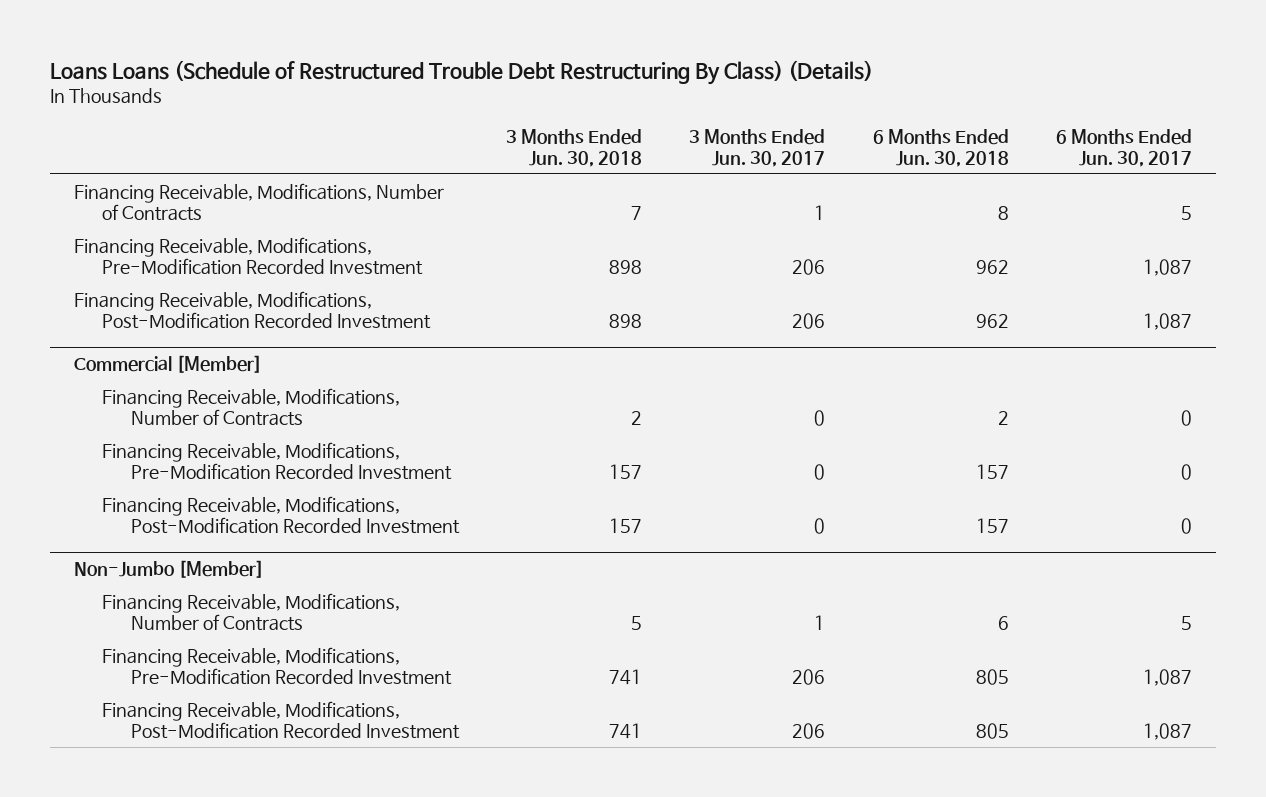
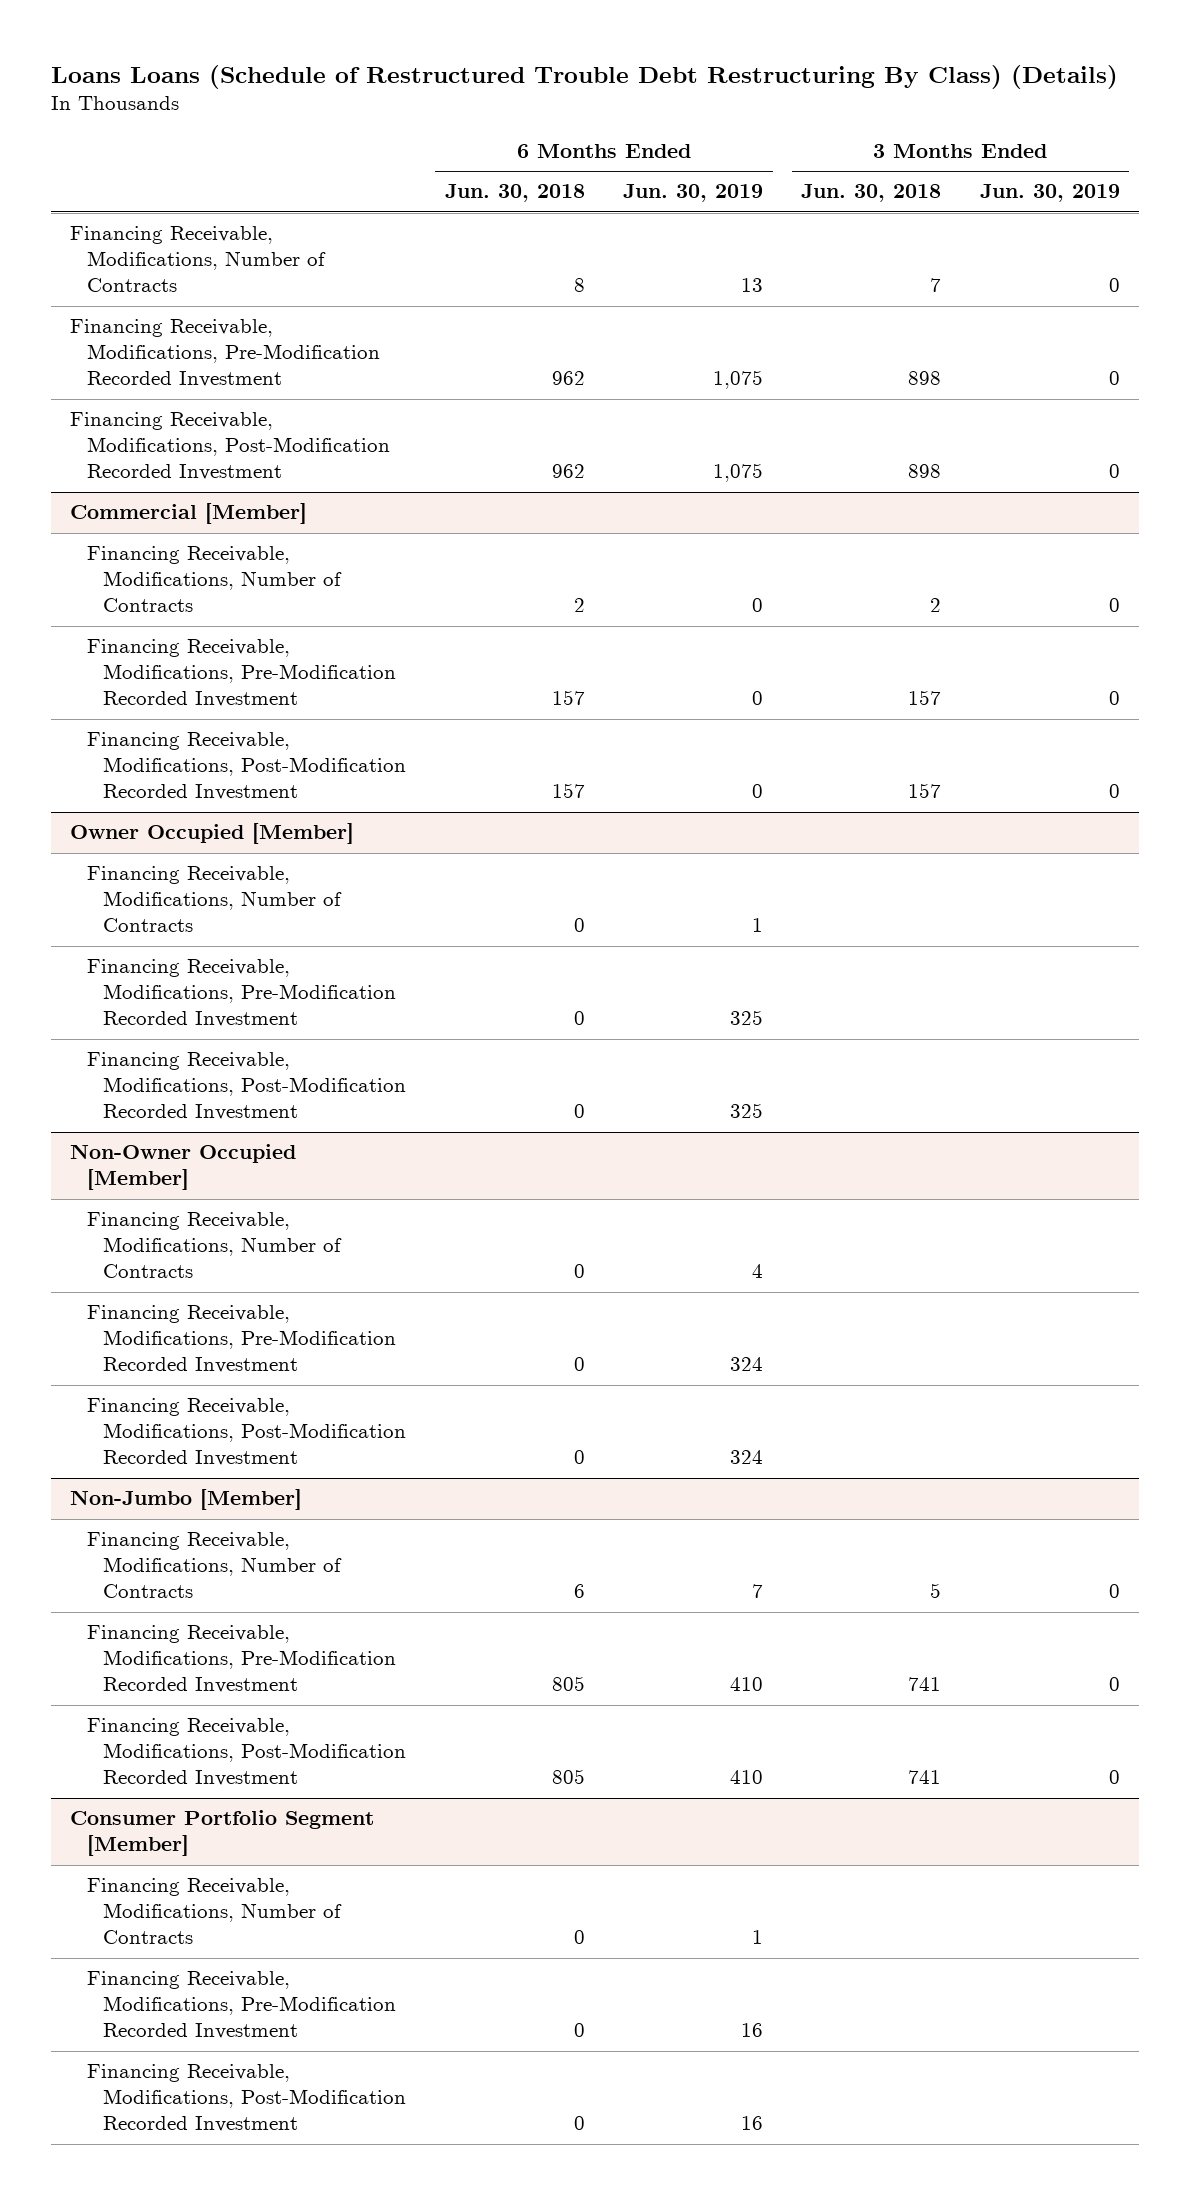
[689,128,826,168] 3 Months Ended Jun. 30, 2017 -> none
[1055,128,1192,168] 6 Months Ended Jun. 30, 2017 -> none
none -> [622,184,763,203] Jun. 30, 2019
none -> [979,184,1120,203] Jun. 30, 2019
none -> [70,823,355,845] Owner Occupied [Member]
none -> [86,866,343,933] Financing Receivable, Modifications, Number of Contracts
none -> [86,959,397,1028] Financing Receivable, Modifications, Pre-Modification Recorded Investment
none -> [86,1052,407,1121] Financing Receivable, Modifications, Post-Modification Recorded Investment
none -> [70,1144,297,1191] Non-Owner Occupied [Member]
none -> [86,1212,343,1279] Financing Receivable, Modifications, Number of Contracts
none -> [86,1305,397,1374] Financing Receivable, Modifications, Pre-Modification Recorded Investment
none -> [86,1398,407,1467] Financing Receivable, Modifications, Post-Modification Recorded Investment
none -> [70,1810,375,1857] Consumer Portfolio Segment [Member]
none -> [86,1878,343,1945] Financing Receivable, Modifications, Number of Contracts
none -> [86,1971,397,2040] Financing Receivable, Modifications, Pre-Modification Recorded Investment
none -> [86,2064,407,2133] Financing Receivable, Modifications, Post-Modification Recorded Investment

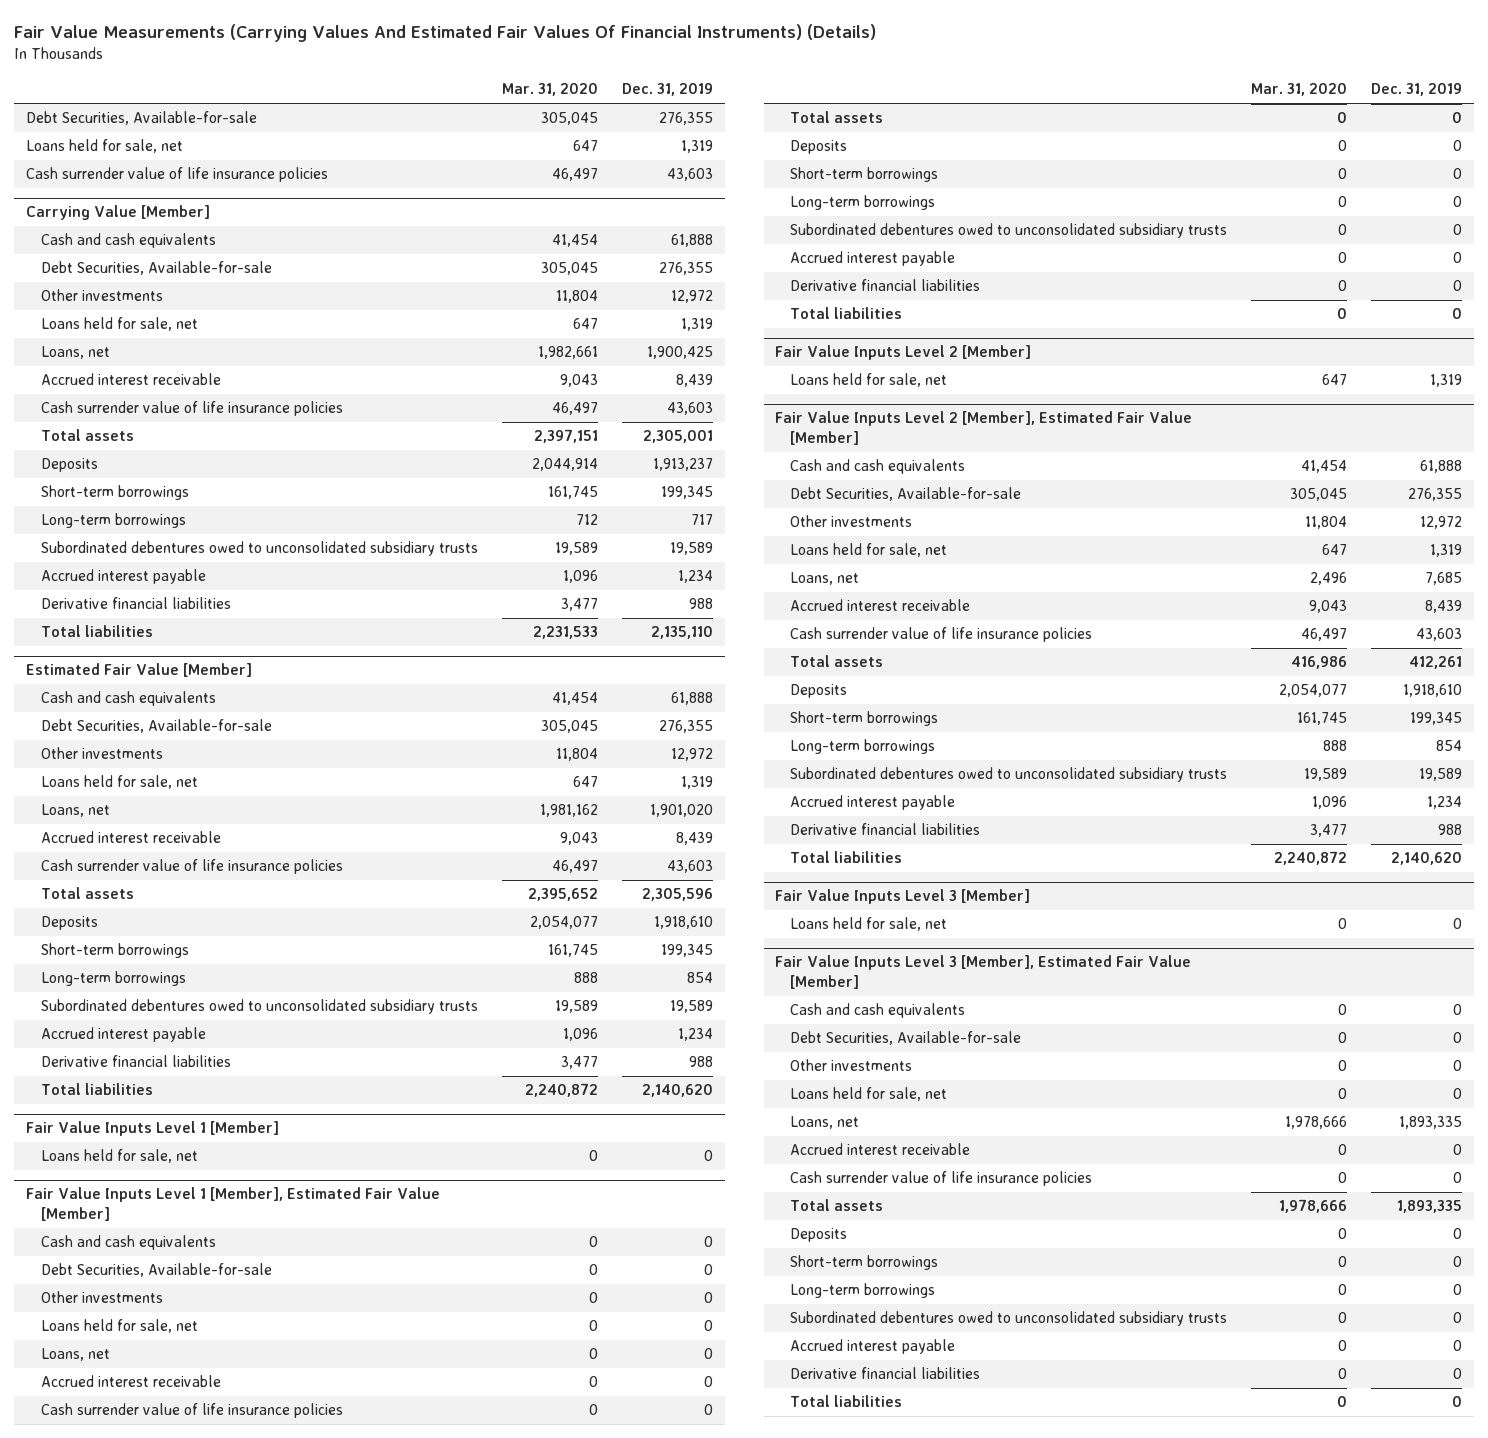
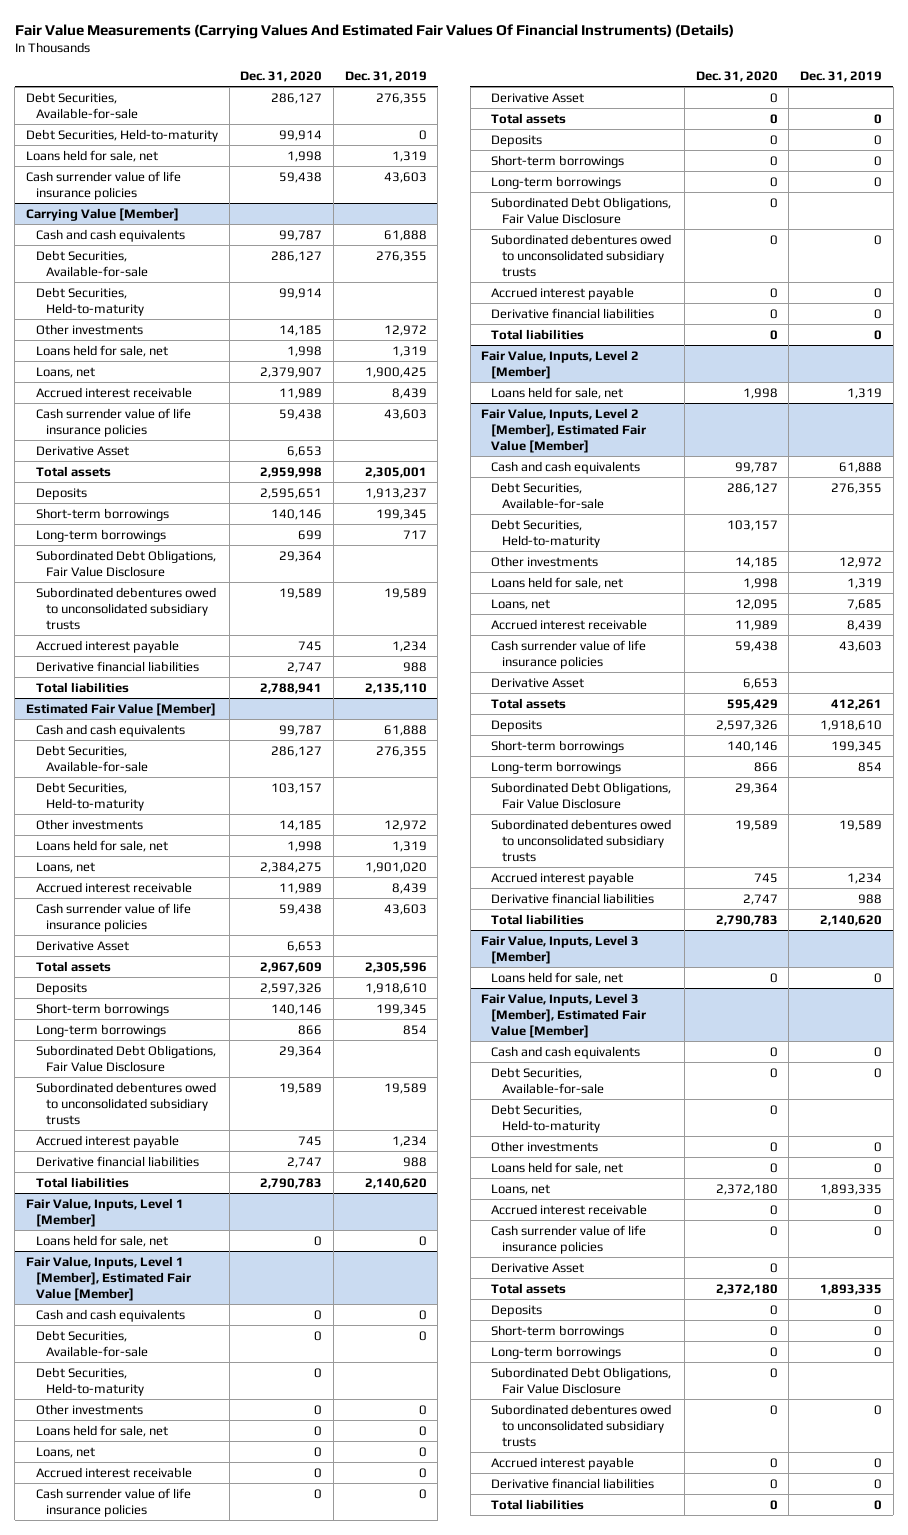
[501,83,598,97] Mar. 31, 2020 -> none
none -> [240,70,323,82] Dec. 31, 2020
none -> [25,128,218,142] Debt Securities, Held-to-maturity
none -> [36,286,145,316] Debt Securities, Held-to-maturity
none -> [36,445,130,456] Derivative Asset
none -> [36,549,217,577] Subordinated Debt Obligations, Fair Value Disclosure
none -> [36,781,145,811] Debt Securities, Held-to-maturity
none -> [36,940,130,951] Derivative Asset
none -> [36,1044,217,1072] Subordinated Debt Obligations, Fair Value Disclosure
[26,1121,280,1137] Fair Value Inputs Level 1 [Member] -> [25,1197,184,1227] Fair Value, Inputs, Level 1 [Member]
[26,1187,441,1222] Fair Value Inputs Level 1 [Member], Estimated Fair Value [Member] -> [25,1255,192,1302] Fair Value, Inputs, Level 1 [Member], Estimated Fair Value [Member]
none -> [36,1366,145,1396] Debt Securities, Held-to-maturity
none -> [491,92,585,103] Derivative Asset
none -> [491,196,672,224] Subordinated Debt Obligations, Fair Value Disclosure
[775,345,1032,361] Fair Value Inputs Level 2 [Member] -> [481,349,640,379] Fair Value, Inputs, Level 2 [Member]
[775,411,1193,446] Fair Value Inputs Level 2 [Member], Estimated Fair Value [Member] -> [481,407,647,454] Fair Value, Inputs, Level 2 [Member], Estimated Fair Value [Member]
none -> [491,518,600,548] Debt Securities, Held-to-maturity
none -> [491,677,585,688] Derivative Asset
none -> [491,781,672,809] Subordinated Debt Obligations, Fair Value Disclosure
[775,889,1031,905] Fair Value Inputs Level 3 [Member] -> [481,934,640,964] Fair Value, Inputs, Level 3 [Member]
[775,955,1192,990] Fair Value Inputs Level 3 [Member], Estimated Fair Value [Member] -> [481,992,647,1039] Fair Value, Inputs, Level 3 [Member], Estimated Fair Value [Member]
none -> [491,1103,600,1133] Debt Securities, Held-to-maturity
none -> [491,1262,585,1273] Derivative Asset
none -> [491,1366,672,1394] Subordinated Debt Obligations, Fair Value Disclosure

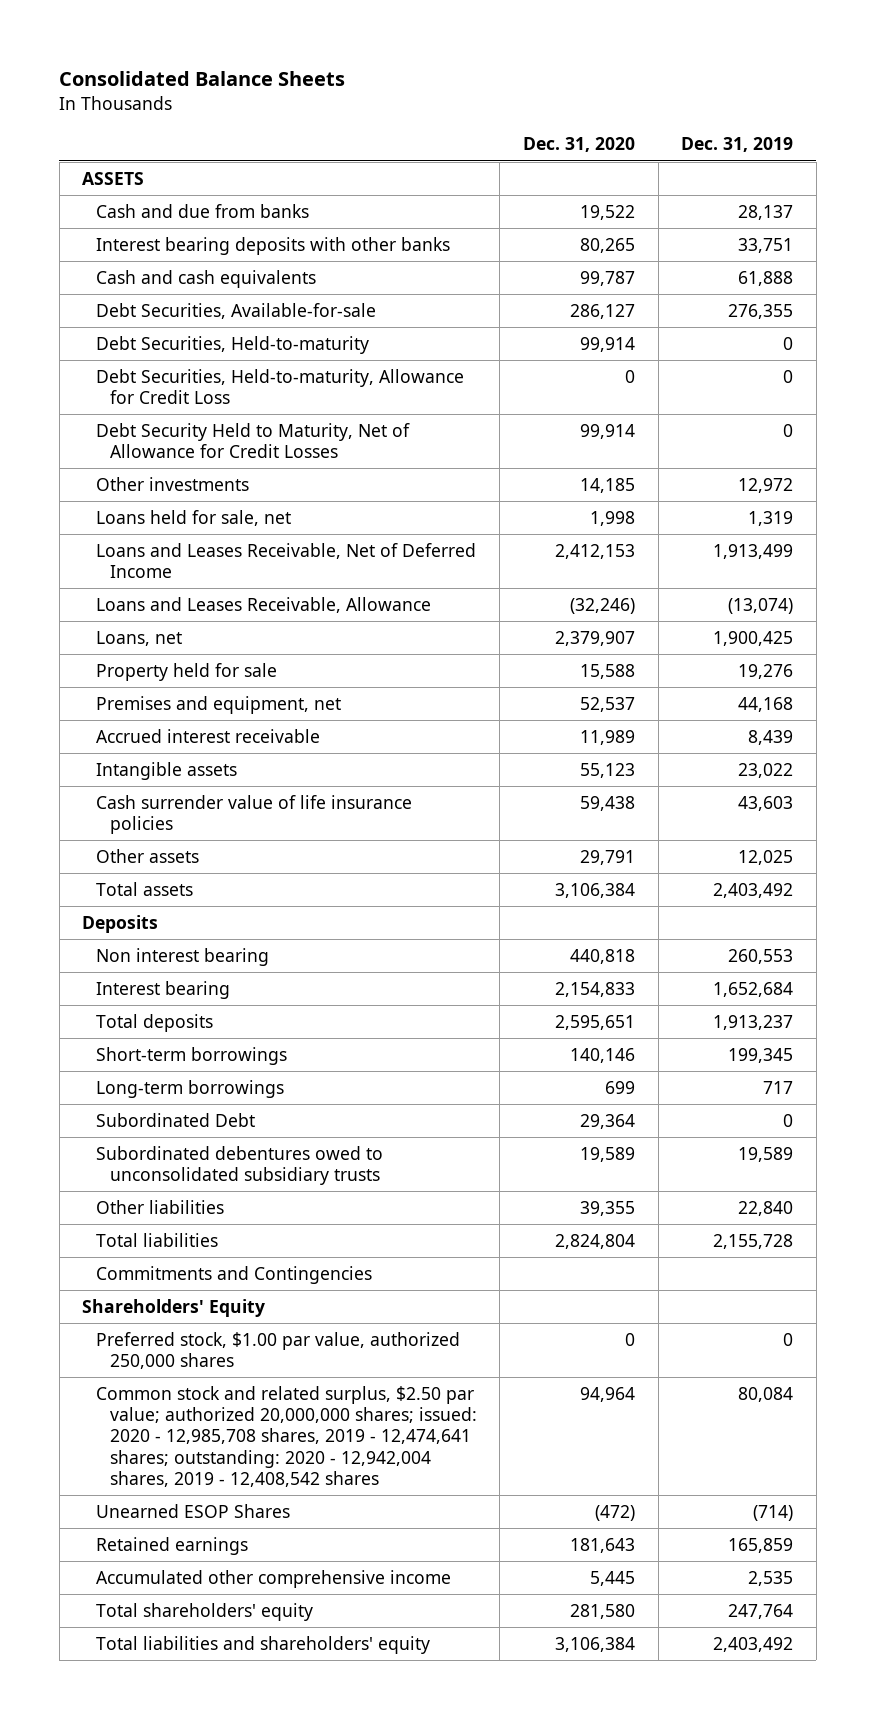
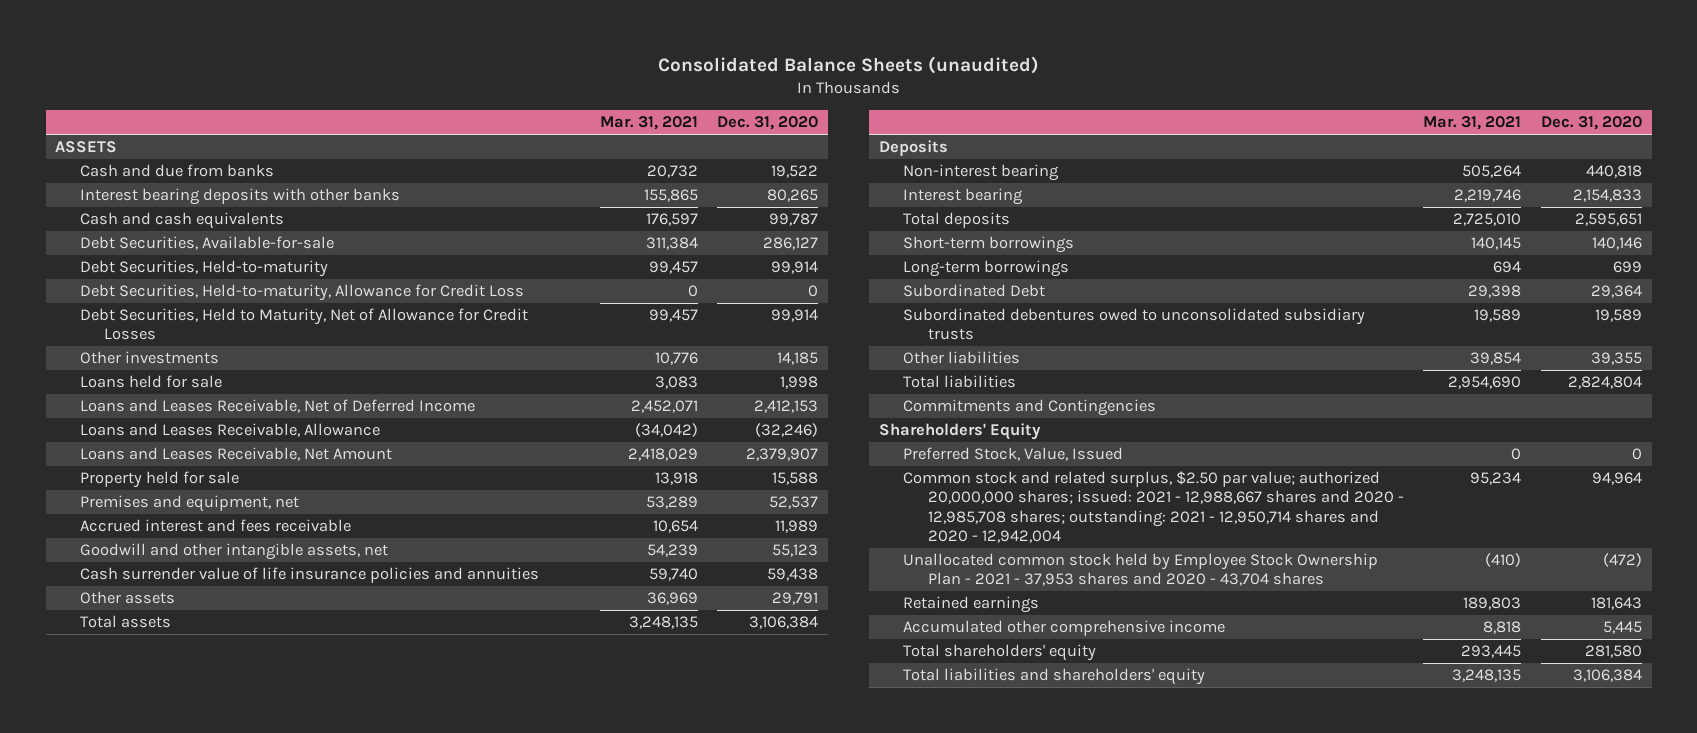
[59,71,346,87] Consolidated Balance Sheets -> [657,56,1039,75] Consolidated Balance Sheets (unaudited)
[681,137,794,153] Dec. 31, 2019 -> none
none -> [599,116,698,131] Mar. 31, 2021
[96,422,411,459] Debt Security Held to Maturity, Net of Allowance for Credit Losses -> [79,308,528,341] Debt Securities, Held to Maturity, Net of Allowance for Credit Losses
[96,509,292,526] Loans held for sale, net -> [79,375,222,389] Loans held for sale
[96,630,183,646] Loans, net -> [79,447,392,462] Loans and Leases Receivable, Net Amount
[96,728,321,743] Accrued interest receivable -> [79,519,351,533] Accrued interest and fees receivable
[96,761,238,780] Intangible assets -> [79,543,388,561] Goodwill and other intangible assets, net
[96,794,413,835] Cash surrender value of life insurance policies -> [79,567,539,584] Cash surrender value of life insurance policies and annuities
[96,947,270,966] Non interest bearing -> [903,164,1060,182] Non-interest bearing
[96,1331,461,1370] Preferred stock, $1.00 par value, authorized 250,000 shares -> [903,447,1124,462] Preferred Stock, Value, Issued
[96,1385,477,1488] Common stock and related surplus, $2.50 par value; authorized 20,000,000 shares; issued: 2020 - 12,985,708 shares, 2019 - 12,474,641 shares; outstanding: 2020 - 12,942,004 shares, 2019 - 12,408,542 shares -> [903,471,1405,543] Common stock and related surplus, $2.50 par value; authorized 20,000,000 shares; issued: 2021 - 12,988,667 shares and 2020 - 12,985,708 shares; outstanding: 2021 - 12,950,714 shares and 2020 - 12,942,004
[96,1503,291,1518] Unearned ESOP Shares -> [903,553,1379,587] Unallocated common stock held by Employee Stock Ownership Plan - 2021 - 37,953 shares and 2020 - 43,704 shares

